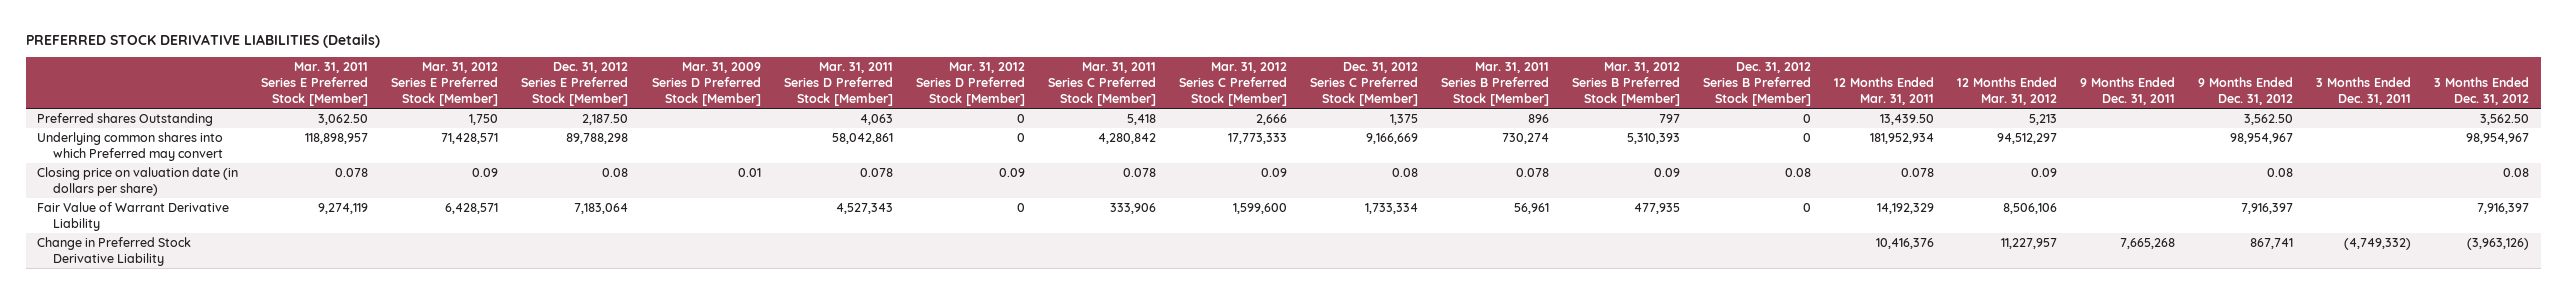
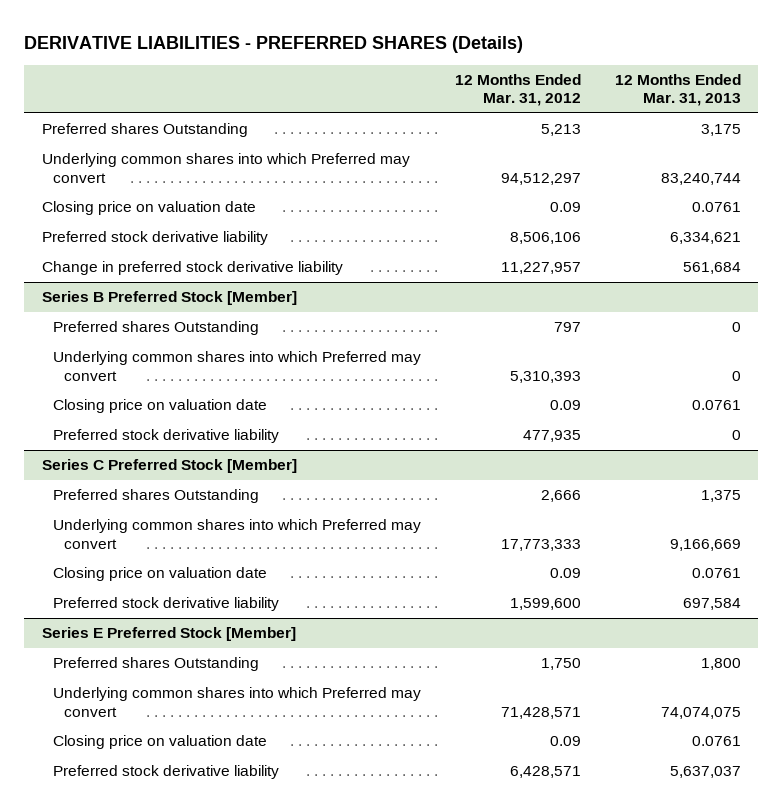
[25,33,380,48] PREFERRED STOCK DERIVATIVE LIABILITIES (Details) -> [24,35,524,53] DERIVATIVE LIABILITIES - PREFERRED SHARES (Details)
[261,62,369,106] Mar. 31, 2011 Series E Preferred Stock [Member] -> none
[391,62,499,106] Mar. 31, 2012 Series E Preferred Stock [Member] -> none
[521,62,629,106] Dec. 31, 2012 Series E Preferred Stock [Member] -> none
[651,62,761,106] Mar. 31, 2009 Series D Preferred Stock [Member] -> none
[783,62,893,106] Mar. 31, 2011 Series D Preferred Stock [Member] -> none
[915,62,1025,106] Mar. 31, 2012 Series D Preferred Stock [Member] -> none
[1047,62,1156,106] Mar. 31, 2011 Series C Preferred Stock [Member] -> none
[1178,62,1287,106] Mar. 31, 2012 Series C Preferred Stock [Member] -> none
[1309,62,1418,106] Dec. 31, 2012 Series C Preferred Stock [Member] -> none
[1440,62,1549,106] Mar. 31, 2011 Series B Preferred Stock [Member] -> none
[1571,62,1680,106] Mar. 31, 2012 Series B Preferred Stock [Member] -> none
[1702,62,1811,106] Dec. 31, 2012 Series B Preferred Stock [Member] -> none
[1833,77,1934,105] 12 Months Ended Mar. 31, 2011 -> none
[2080,77,2176,105] 9 Months Ended Dec. 31, 2011 -> none
[2198,77,2294,105] 9 Months Ended Dec. 31, 2012 -> none
[2316,77,2412,105] 3 Months Ended Dec. 31, 2011 -> none
[2434,77,2530,105] 3 Months Ended Dec. 31, 2012 -> none
none -> [615,73,742,107] 12 Months Ended Mar. 31, 2013
[37,166,239,196] Closing price on valuation date (in dollars per share) -> [41,201,256,216] Closing price on valuation date
[37,201,230,231] Fair Value of Warrant Derivative Liability -> [41,231,268,246] Preferred stock derivative liability
[37,236,192,266] Change in Preferred Stock Derivative Liability -> [41,261,343,276] Change in preferred stock derivative liability
none -> [41,291,297,306] Series B Preferred Stock [Member]
none -> [52,321,259,336] Preferred shares Outstanding
none -> [52,351,421,381] Underlying common shares into which Preferred may convert
none -> [52,399,267,414] Closing price on valuation date
none -> [52,429,279,444] Preferred stock derivative liability
none -> [41,459,297,474] Series C Preferred Stock [Member]
none -> [52,489,259,504] Preferred shares Outstanding
none -> [52,519,421,549] Underlying common shares into which Preferred may convert
none -> [52,567,267,582] Closing price on valuation date
none -> [52,597,279,612] Preferred stock derivative liability
none -> [41,627,296,642] Series E Preferred Stock [Member]
none -> [52,657,259,672] Preferred shares Outstanding
none -> [52,687,421,717] Underlying common shares into which Preferred may convert
none -> [52,735,267,750] Closing price on valuation date
none -> [52,765,279,780] Preferred stock derivative liability

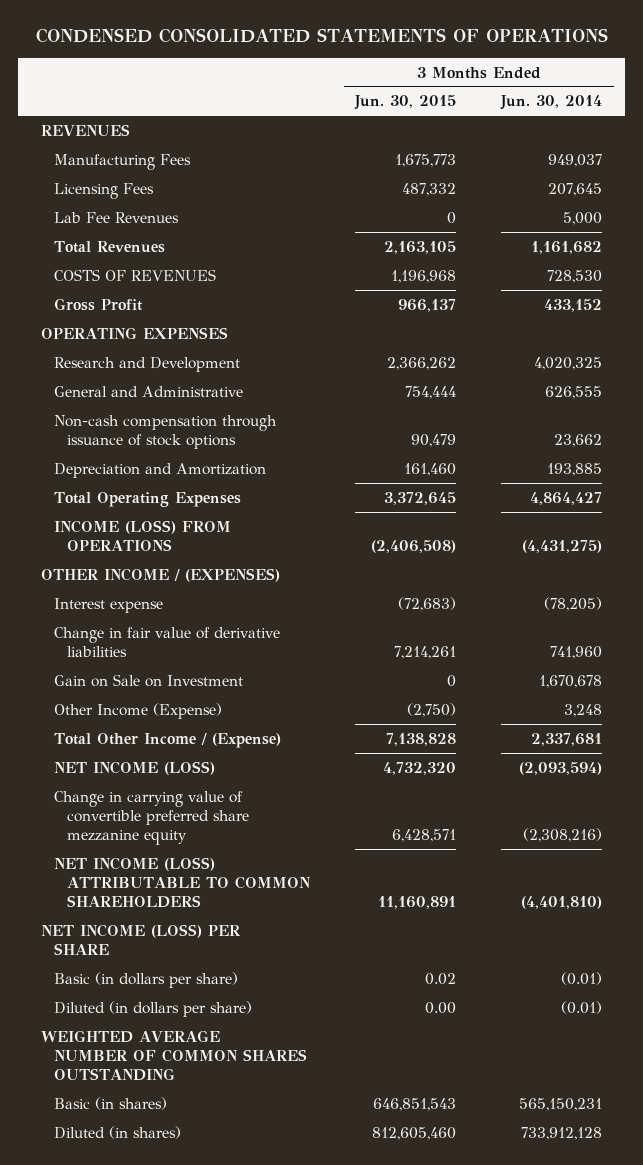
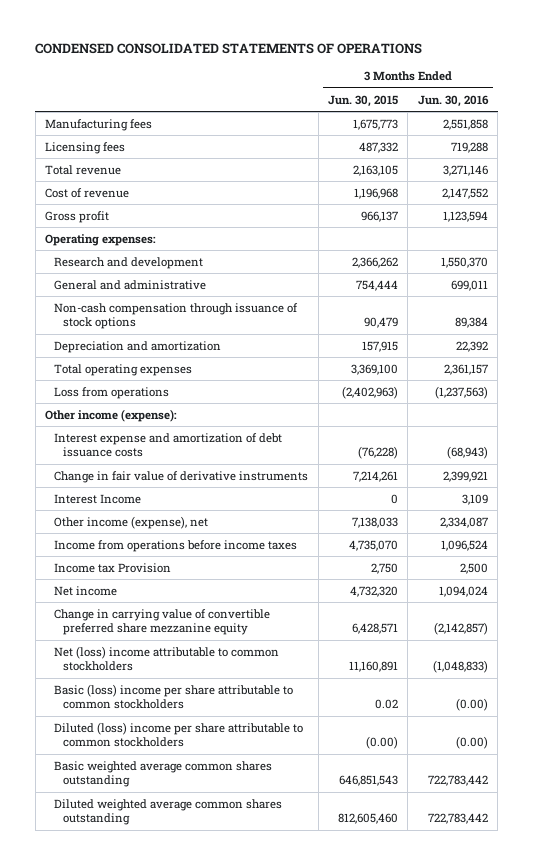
[500,95,603,111] Jun. 30, 2014 -> none
none -> [417,94,489,107] Jun. 30, 2016
[40,123,130,136] REVENUES -> none
[53,211,179,223] Lab Fee Revenues -> none
[53,153,191,170] Manufacturing Fees -> [45,118,153,131] Manufacturing fees
[53,182,154,199] Licensing Fees -> [45,141,126,154] Licensing fees
[53,240,165,253] Total Revenues -> [45,164,122,175] Total revenue
[53,268,216,281] COSTS OF REVENUES -> [45,187,130,198] Cost of revenue
[53,297,142,311] Gross Profit -> [45,210,110,223] Gross profit
[40,326,228,339] OPERATING EXPENSES -> [45,233,157,246] Operating expenses:
[53,356,240,372] Research and Development -> [54,256,204,269] Research and development
[53,385,243,397] General and Administrative -> [54,279,207,290] General and administrative
[53,673,243,687] Gain on Sale on Investment -> none
[53,732,281,748] Total Other Income / (Expense) -> none
[53,462,266,478] Depreciation and Amortization -> [54,340,222,353] Depreciation and amortization
[403,462,456,476] 161,460 -> [362,340,399,352] 157,915
[53,491,241,507] Total Operating Expenses -> [54,363,193,376] Total operating expenses
[383,491,456,505] 3,372,645 -> [351,363,399,375] 3,369,100
[53,519,231,551] INCOME (LOSS) FROM OPERATIONS -> [54,386,170,399] Loss from operations
[370,539,456,553] (2,406,508) -> [342,385,399,399] (2,402,963)
[40,567,280,582] OTHER INCOME / (EXPENSES) -> [45,408,178,422] Other income (expense):
[53,597,163,613] Interest expense -> [54,432,283,458] Interest expense and amortization of debt issuance costs
[397,596,456,611] (72,683) -> [358,446,399,460] (76,228)
[53,626,280,657] Change in fair value of derivative liabilities -> [54,470,309,483] Change in fair value of derivative instruments
none -> [54,493,142,504] Interest Income
[53,702,222,719] Other Income (Expense) -> [54,515,209,529] Other income (expense), net
[406,702,456,717] (2,750) -> [352,516,399,528] 7,138,033
none -> [54,539,298,552] Income from operations before income taxes
none -> [54,562,172,573] Income tax Provision
[53,760,215,775] NET INCOME (LOSS) -> [54,585,118,596] Net income
[40,923,240,955] NET INCOME (LOSS) PER SHARE -> none
[40,1029,307,1081] WEIGHTED AVERAGE NUMBER OF COMMON SHARES OUTSTANDING -> none
[53,856,311,908] NET INCOME (LOSS) ATTRIBUTABLE TO COMMON SHAREHOLDERS -> [54,645,280,672] Net (loss) income attributable to common stockholders
[53,971,238,988] Basic (in dollars per share) -> [54,683,294,710] Basic (loss) income per share attributable to common stockholders
[53,1000,252,1017] Diluted (in dollars per share) -> [54,721,304,748] Diluted (loss) income per share attributable to common stockholders
[424,1001,456,1014] 0.00 -> [366,736,399,750] (0.00)
[53,1096,167,1110] Basic (in shares) -> [54,760,273,788] Basic weighted average common shares outstanding
[53,1125,181,1139] Diluted (in shares) -> [54,798,283,826] Diluted weighted average common shares outstanding

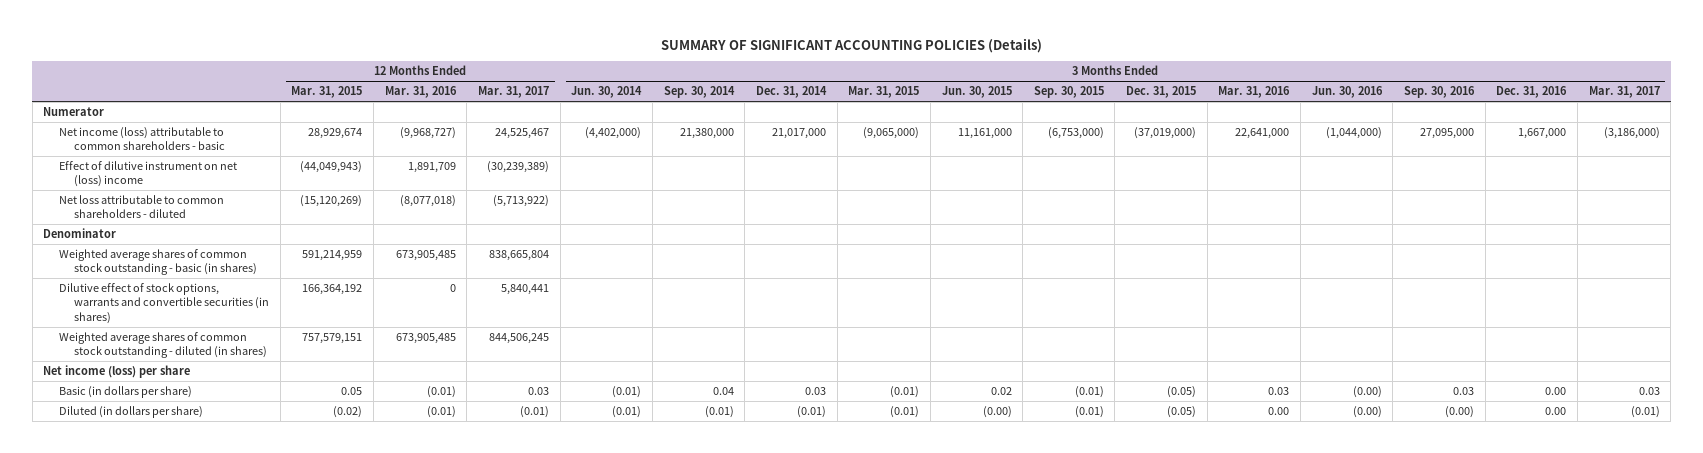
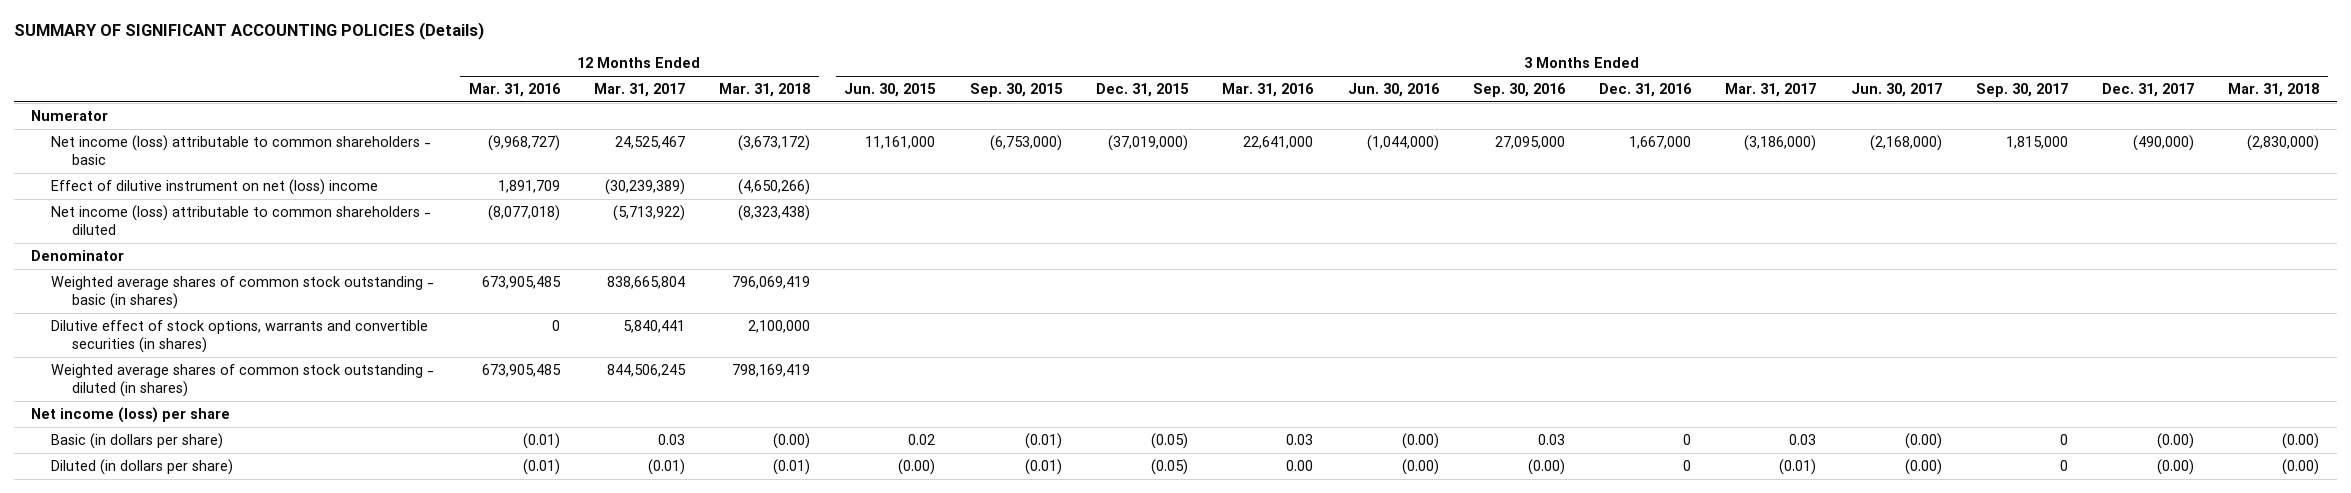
[291,86,363,99] Mar. 31, 2015 -> none
[571,86,643,99] Jun. 30, 2014 -> none
[663,86,735,99] Sep. 30, 2014 -> none
[755,86,827,99] Dec. 31, 2014 -> none
[848,86,920,99] Mar. 31, 2015 -> none
none -> [719,82,811,97] Mar. 31, 2018
none -> [1850,82,1942,97] Jun. 30, 2017
none -> [1975,82,2068,97] Sep. 30, 2017
none -> [2102,82,2195,97] Dec. 31, 2017
none -> [2228,82,2320,97] Mar. 31, 2018
[58,195,224,219] Net loss attributable to common shareholders - diluted -> [51,204,432,236] Net income (loss) attributable to common shareholders - diluted
[1545,387,1567,396] 0.00 -> [1683,433,1692,445] 0
[1545,407,1567,416] 0.00 -> [1683,459,1692,471] 0

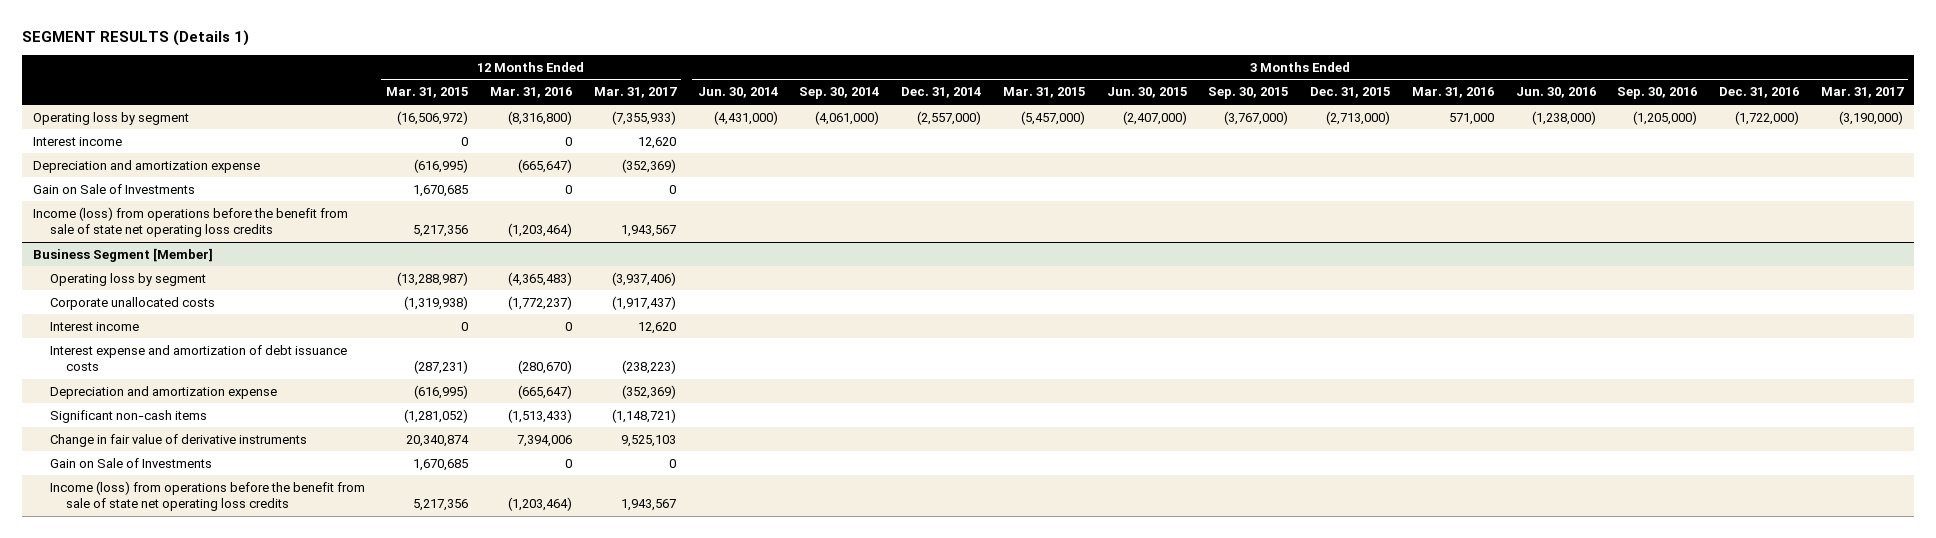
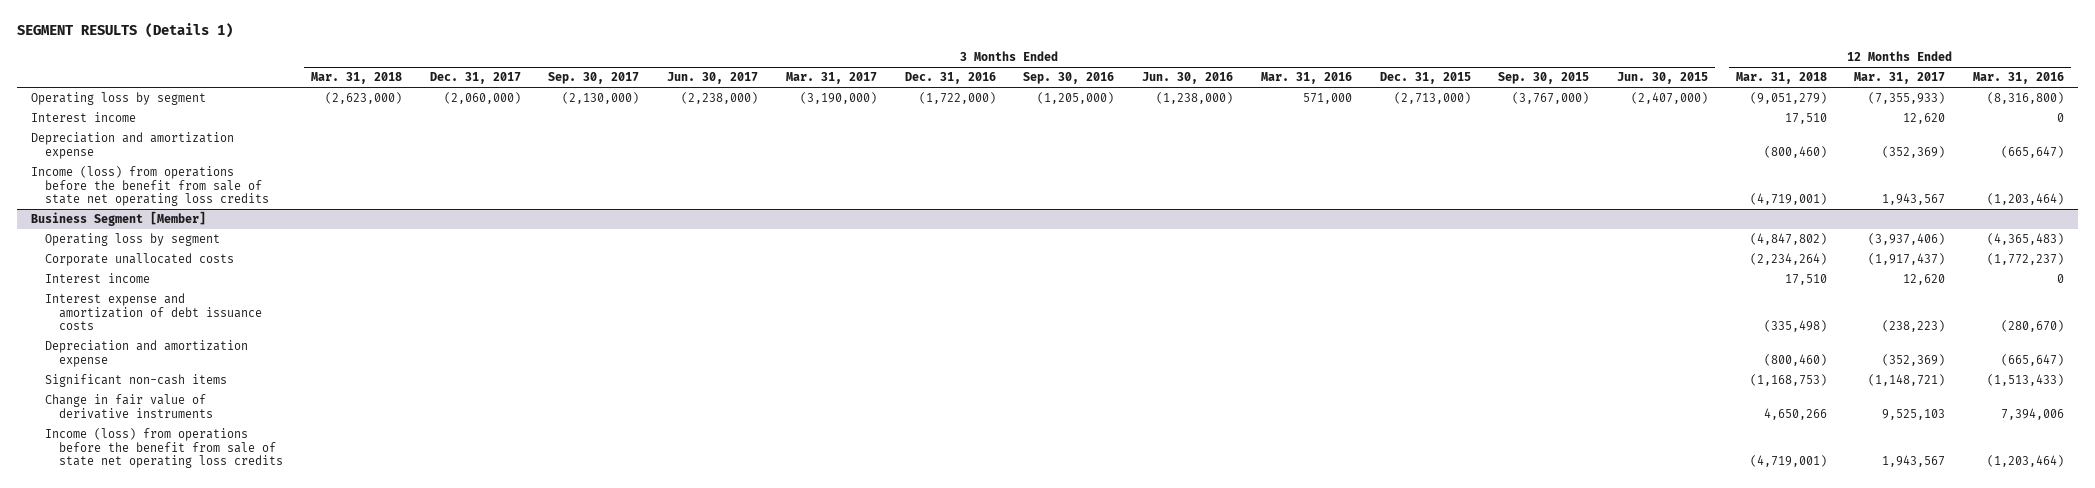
[386,87,469,99] Mar. 31, 2015 -> none
[697,87,778,99] Jun. 30, 2014 -> none
[799,87,880,100] Sep. 30, 2014 -> none
[901,87,982,99] Dec. 31, 2014 -> none
[1002,87,1085,99] Mar. 31, 2015 -> none
none -> [310,72,402,85] Mar. 31, 2018
none -> [429,72,521,85] Dec. 31, 2017
none -> [548,72,640,85] Sep. 30, 2017
none -> [667,72,759,85] Jun. 30, 2017
none -> [1735,72,1827,85] Mar. 31, 2018
[33,183,196,194] Gain on Sale of Investments -> none
[49,457,212,468] Gain on Sale of Investments -> none

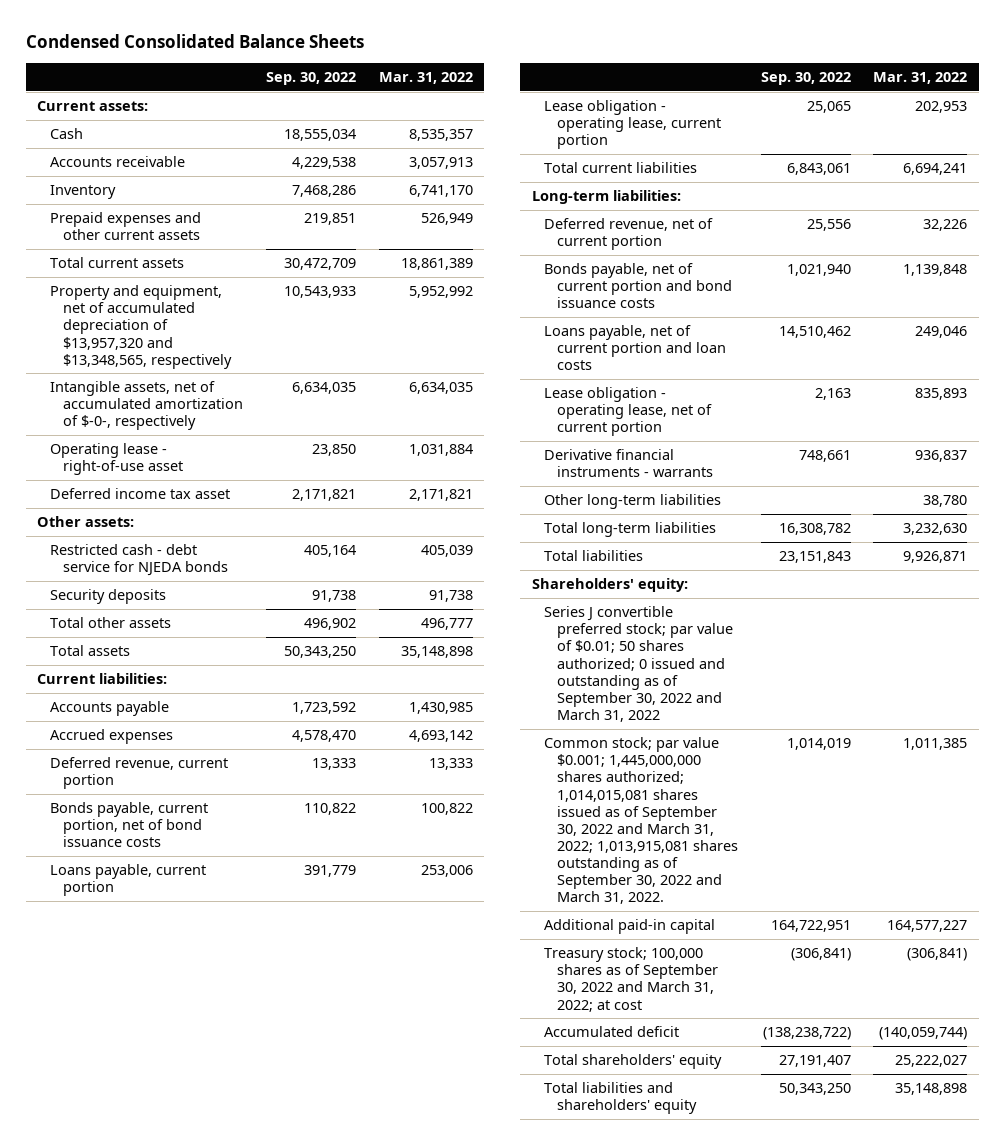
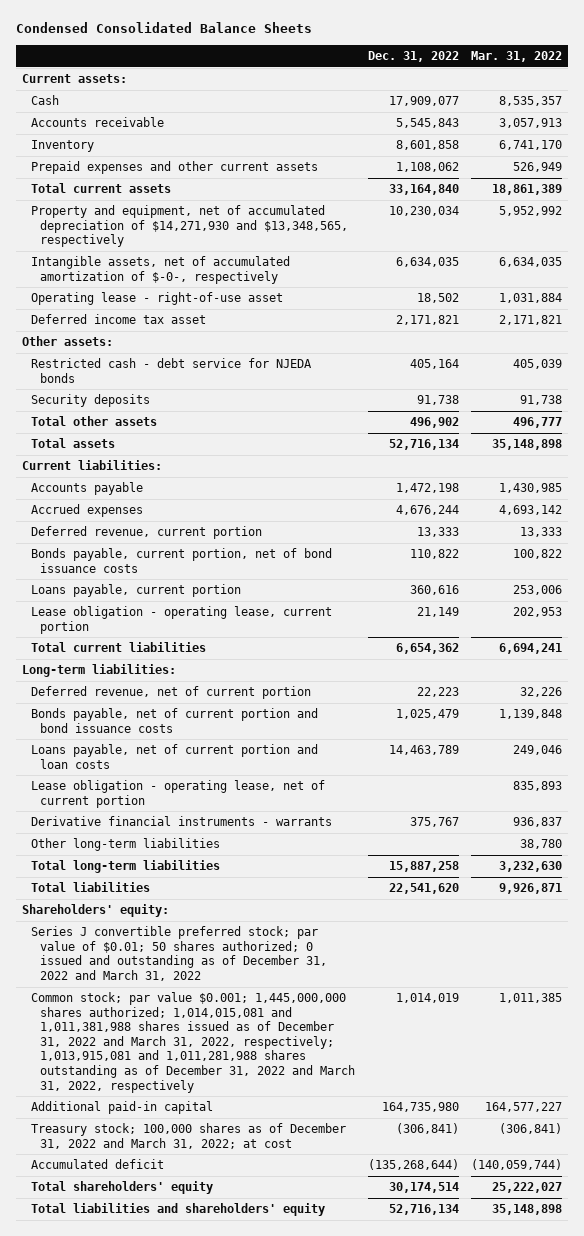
[266,72,357,86] Sep. 30, 2022 -> none
none -> [367,50,459,62] Dec. 31, 2022
[49,285,232,369] Property and equipment, net of accumulated depreciation of $13,957,320 and $13,348,565, respectively -> [31,205,349,248] Property and equipment, net of accumulated depreciation of $14,271,930 and $13,348,565, respectively
[544,606,734,722] Series J convertible preferred stock; par value of $0.01; 50 shares authorized; 0 issued and outstanding as of September 30, 2022 and March 31, 2022 -> [31,926,328,981] Series J convertible preferred stock; par value of $0.01; 50 shares authorized; 0 issued and outstanding as of December 31, 2022 and March 31, 2022
[544,737,739,905] Common stock; par value $0.001; 1,445,000,000 shares authorized; 1,014,015,081 shares issued as of September 30, 2022 and March 31, 2022; 1,013,915,081 shares outstanding as of September 30, 2022 and March 31, 2022. -> [31,992,356,1093] Common stock; par value $0.001; 1,445,000,000 shares authorized; 1,014,015,081 and 1,011,381,988 shares issued as of December 31, 2022 and March 31, 2022, respectively; 1,013,915,081 and 1,011,281,988 shares outstanding as of December 31, 2022 and March 31, 2022, respectively
[544,947,719,1012] Treasury stock; 100,000 shares as of September 30, 2022 and March 31, 2022; at cost -> [31,1123,347,1149] Treasury stock; 100,000 shares as of December 31, 2022 and March 31, 2022; at cost

